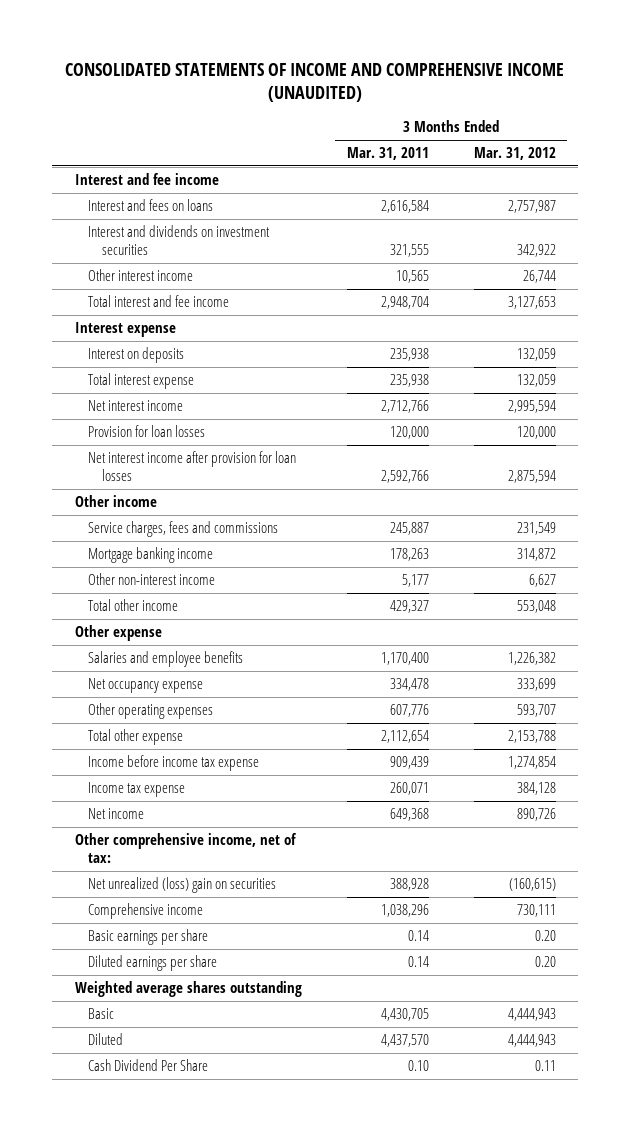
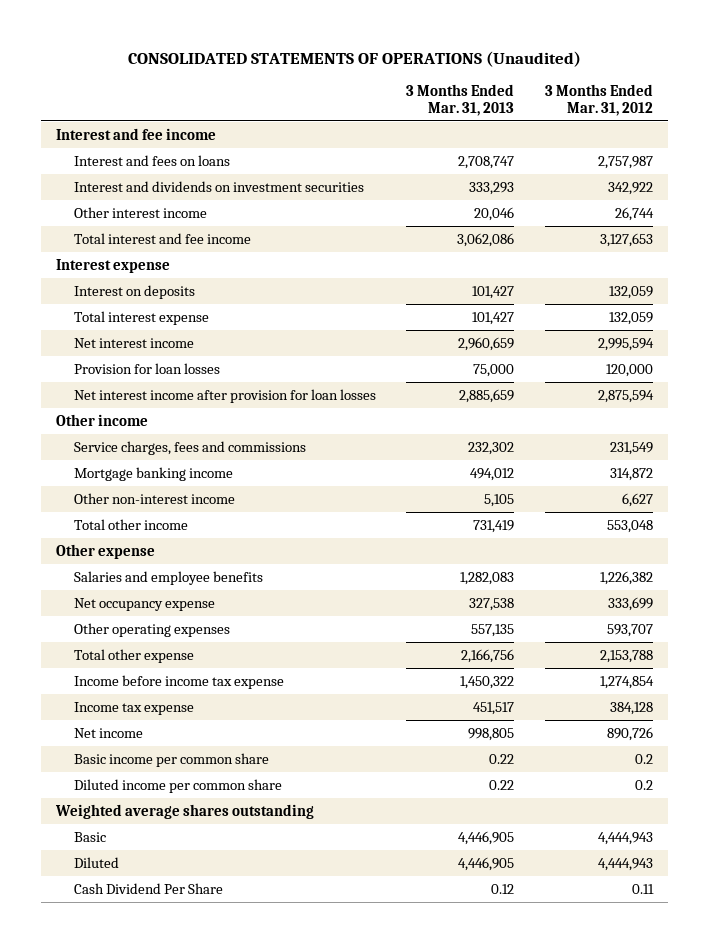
[65,62,565,103] CONSOLIDATED STATEMENTS OF INCOME AND COMPREHENSIVE INCOME (UNAUDITED) -> [127,50,581,67] CONSOLIDATED STATEMENTS OF OPERATIONS (Unaudited)
[346,147,429,161] Mar. 31, 2011 -> none
none -> [406,83,515,116] 3 Months Ended Mar. 31, 2013
[74,833,297,864] Other comprehensive income, net of tax: -> none
[88,877,277,894] Net unrealized (loss) gain on securities -> none
[88,903,204,920] Comprehensive income -> none
[88,929,209,946] Basic earnings per share -> [73,752,269,767] Basic income per common share
[534,930,556,942] 0.20 -> [634,753,653,764] 0.2
[88,955,218,972] Diluted earnings per share -> [73,778,282,793] Diluted income per common share
[534,956,556,968] 0.20 -> [634,779,653,790] 0.2

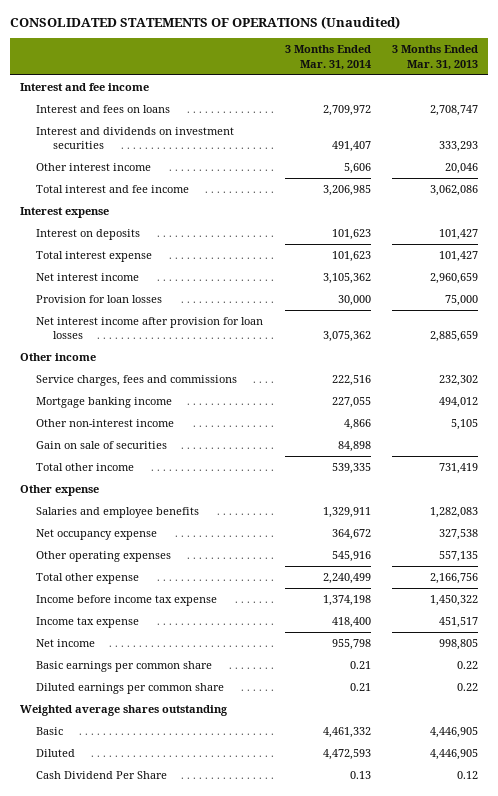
[544,83,653,116] 3 Months Ended Mar. 31, 2012 -> none
none -> [284,45,371,70] 3 Months Ended Mar. 31, 2014
none -> [36,441,168,450] Gain on sale of securities
[73,752,269,767] Basic income per common share -> [36,661,213,673] Basic earnings per common share
[73,778,282,793] Diluted income per common share -> [36,683,225,695] Diluted earnings per common share

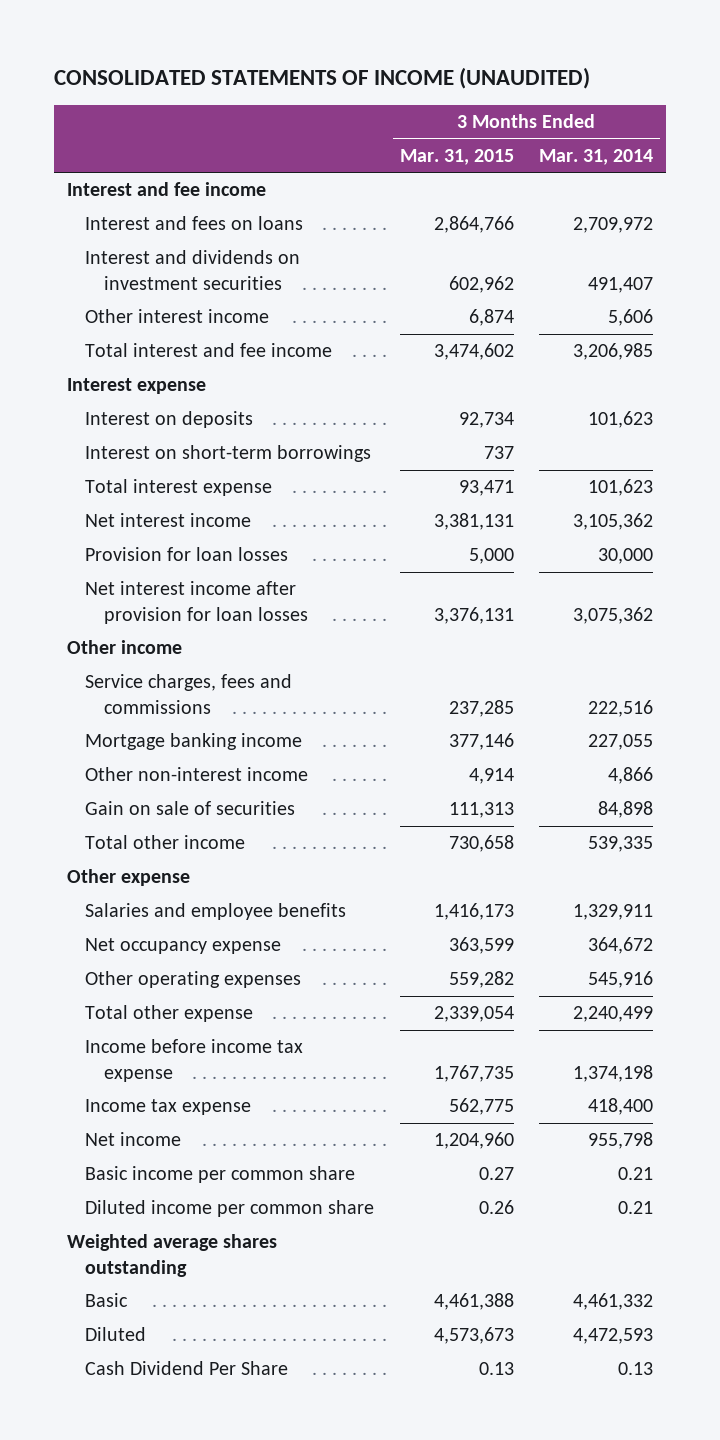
[9,16,400,30] CONSOLIDATED STATEMENTS OF OPERATIONS (Unaudited) -> [54,66,591,89] CONSOLIDATED STATEMENTS OF INCOME (UNAUDITED)
[391,45,478,70] 3 Months Ended Mar. 31, 2013 -> none
none -> [399,148,514,165] Mar. 31, 2015
none -> [85,445,372,463] Interest on short-term borrowings
[36,661,213,673] Basic earnings per common share -> [85,1166,356,1184] Basic income per common share
[36,683,225,695] Diluted earnings per common share -> [85,1200,375,1218] Diluted income per common share

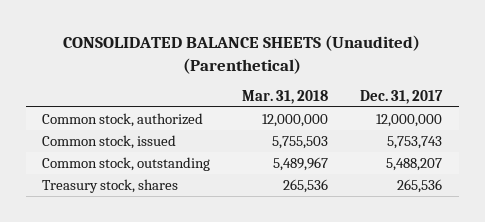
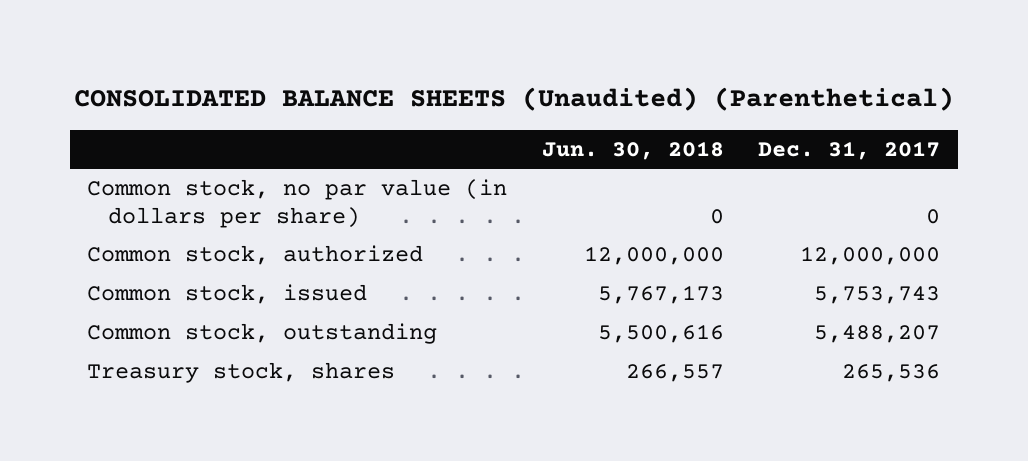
[242,89,329,104] Mar. 31, 2018 -> none
none -> [541,140,724,160] Jun. 30, 2018
none -> [87,179,508,228] Common stock, no par value (in dollars per share)

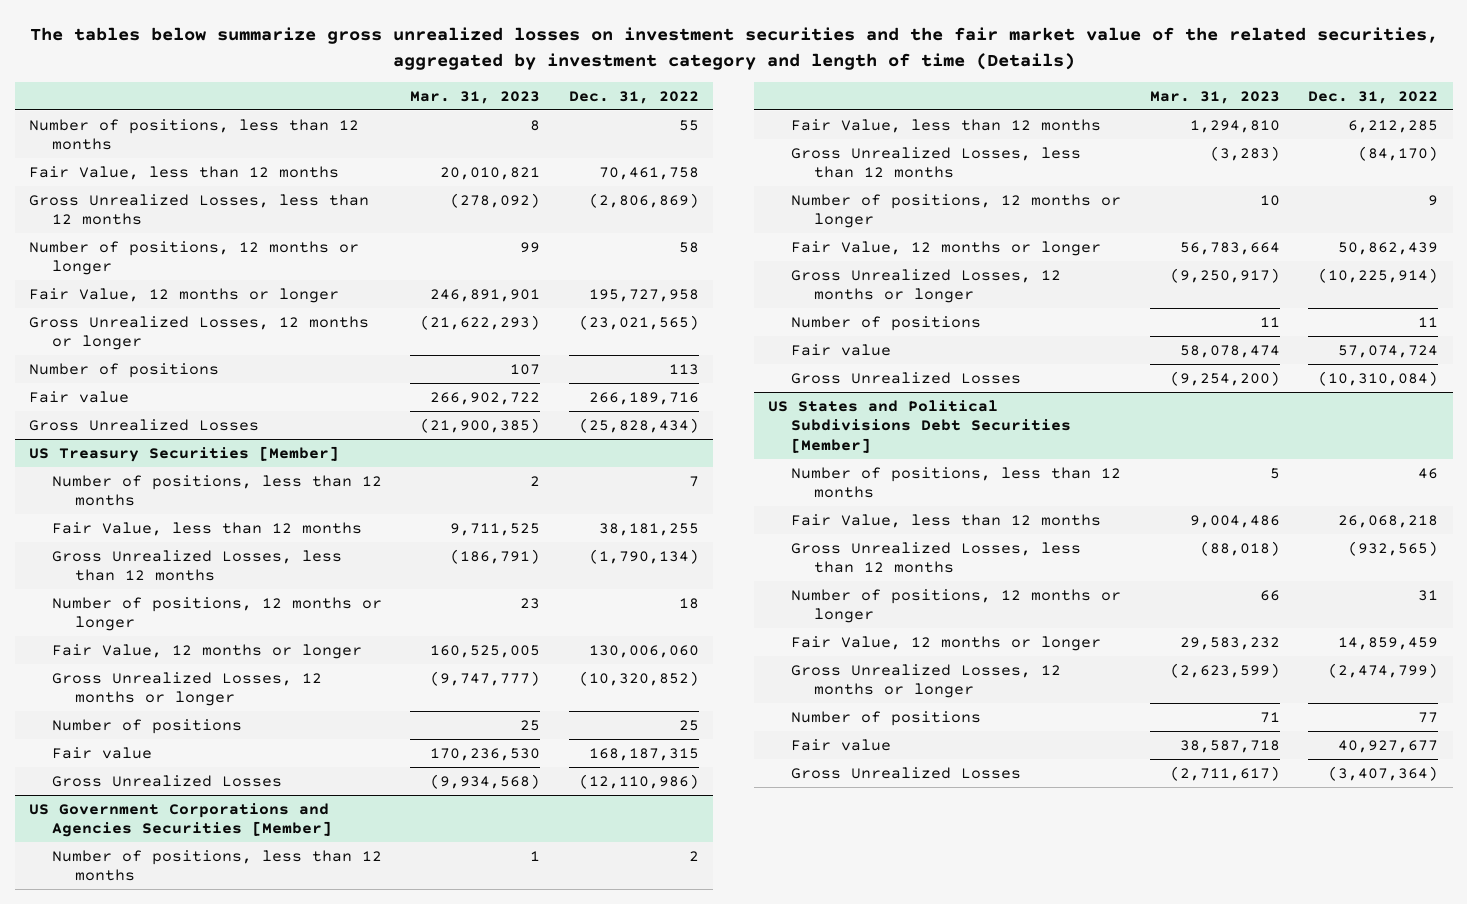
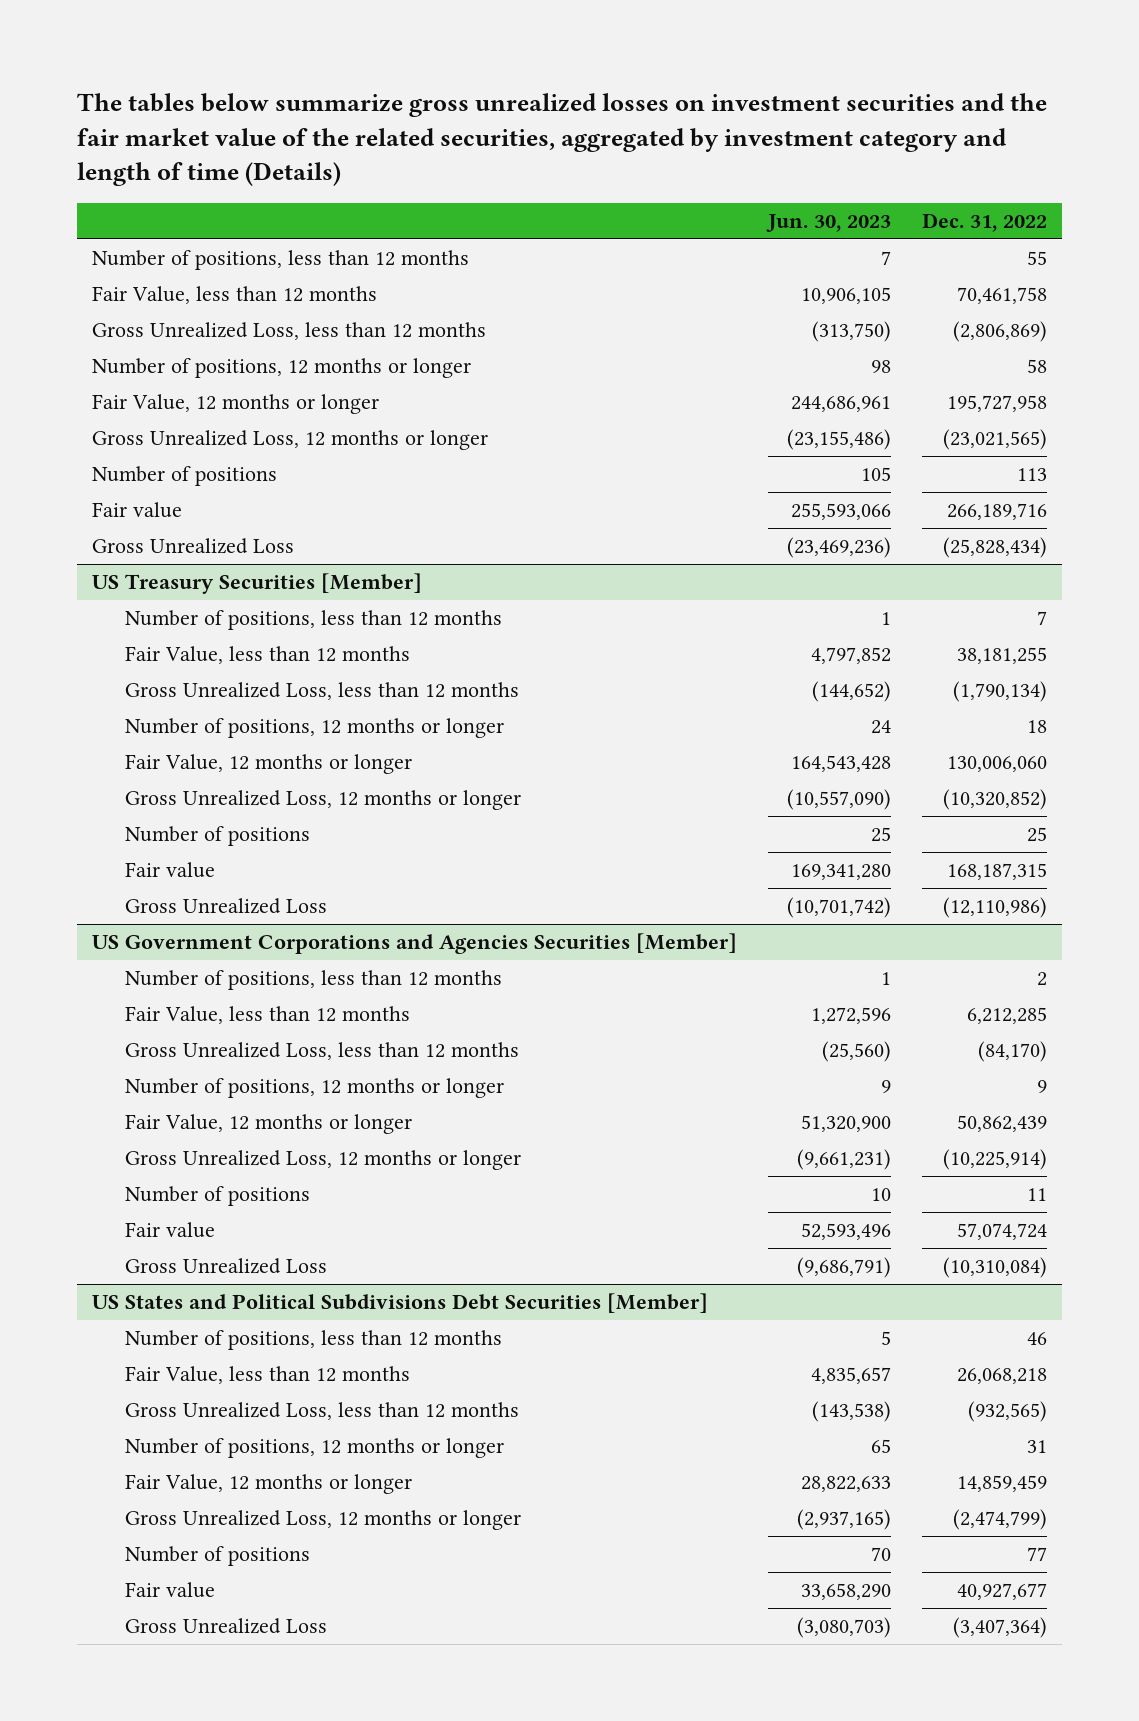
[410,90,541,104] Mar. 31, 2023 -> none
none -> [765,213,891,232] Jun. 30, 2023
[29,193,370,226] Gross Unrealized Losses, less than 12 months -> [92,322,487,341] Gross Unrealized Loss, less than 12 months
[29,315,370,351] Gross Unrealized Losses, 12 months or longer -> [92,430,489,451] Gross Unrealized Loss, 12 months or longer
[29,418,260,431] Gross Unrealized Losses -> [92,538,295,555] Gross Unrealized Loss
[51,549,342,582] Gross Unrealized Losses, less than 12 months -> [125,682,520,701] Gross Unrealized Loss, less than 12 months
[51,671,322,707] Gross Unrealized Losses, 12 months or longer -> [125,790,522,811] Gross Unrealized Loss, 12 months or longer
[51,774,282,787] Gross Unrealized Losses -> [125,898,328,915] Gross Unrealized Loss
[791,146,1082,179] Gross Unrealized Losses, less than 12 months -> [125,1042,520,1061] Gross Unrealized Loss, less than 12 months
[791,268,1062,304] Gross Unrealized Losses, 12 months or longer -> [125,1150,522,1171] Gross Unrealized Loss, 12 months or longer
[791,371,1022,384] Gross Unrealized Losses -> [125,1258,328,1275] Gross Unrealized Loss
[791,541,1082,574] Gross Unrealized Losses, less than 12 months -> [125,1402,520,1421] Gross Unrealized Loss, less than 12 months
[791,663,1062,699] Gross Unrealized Losses, 12 months or longer -> [125,1510,522,1531] Gross Unrealized Loss, 12 months or longer
[791,766,1022,779] Gross Unrealized Losses -> [125,1618,328,1635] Gross Unrealized Loss

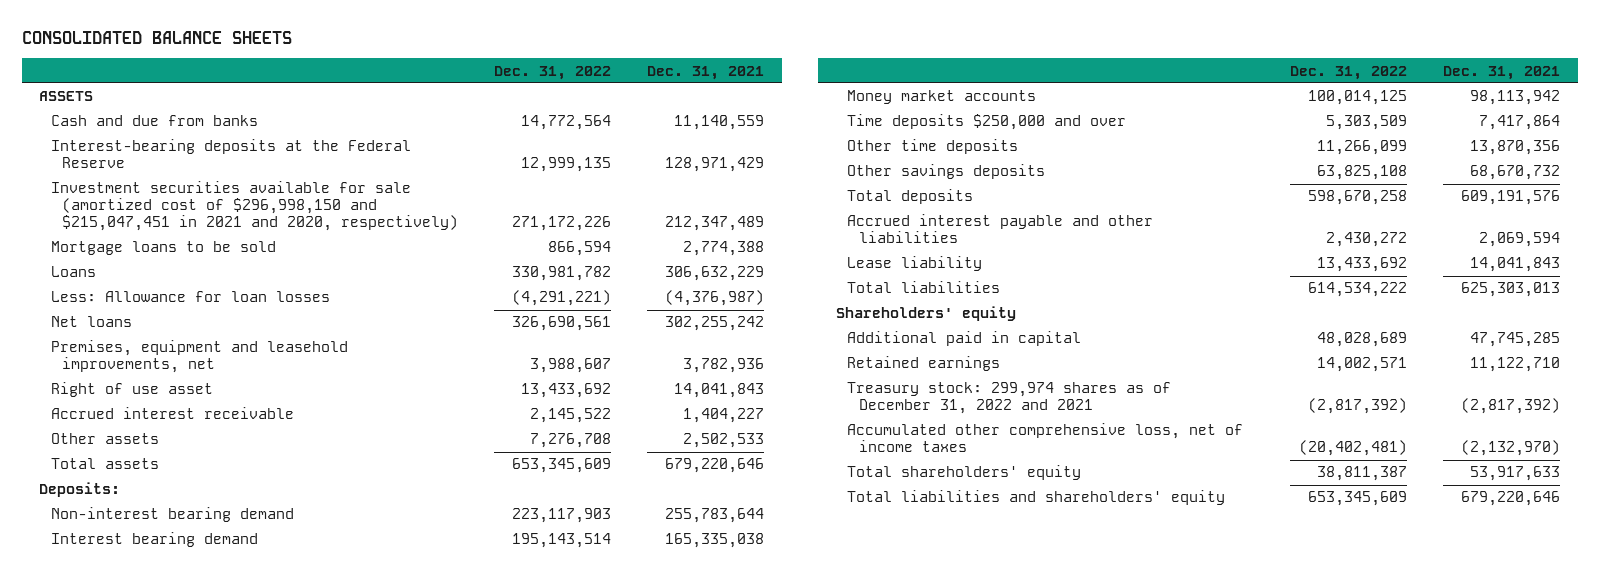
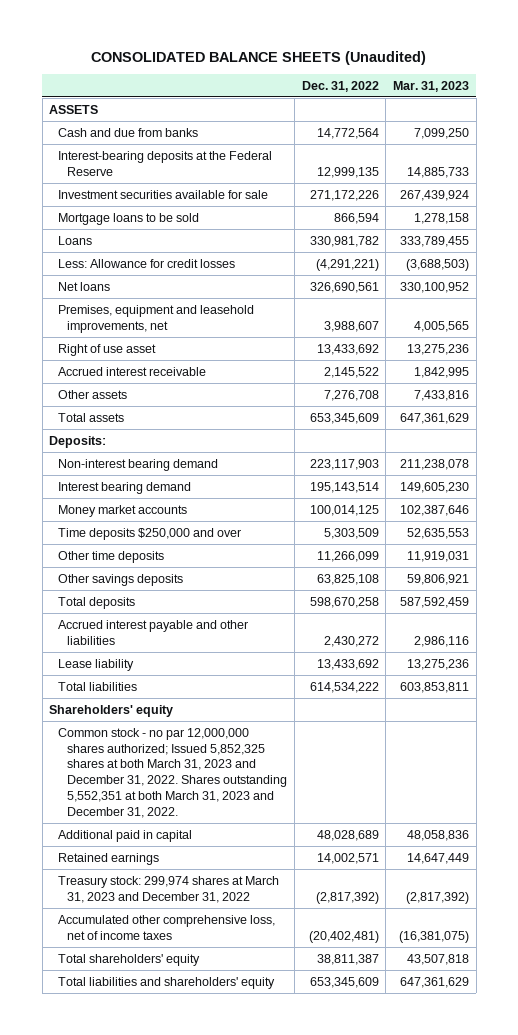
[21,30,292,44] CONSOLIDATED BALANCE SHEETS -> [91,50,427,65] CONSOLIDATED BALANCE SHEETS (Unaudited)
[646,65,764,80] Dec. 31, 2021 -> none
none -> [393,80,470,92] Mar. 31, 2023
[50,181,459,232] Investment securities available for sale (amortized cost of $296,998,150 and $215,047,451 in 2021 and 2020, respectively) -> [58,189,269,199] Investment securities available for sale
[50,291,330,303] Less: Allowance for loan losses -> [58,258,236,268] Less: Allowance for credit losses
none -> [58,727,288,819] Common stock - no par 12,000,000 shares authorized; Issued 5,852,325 shares at both March 31, 2023 and December 31, 2022. Shares outstanding 5,552,351 at both March 31, 2023 and December 31, 2022.
[847,382,1172,415] Treasury stock: 299,974 shares as of December 31, 2022 and 2021 -> [58,875,280,903] Treasury stock: 299,974 shares at March 31, 2023 and December 31, 2022

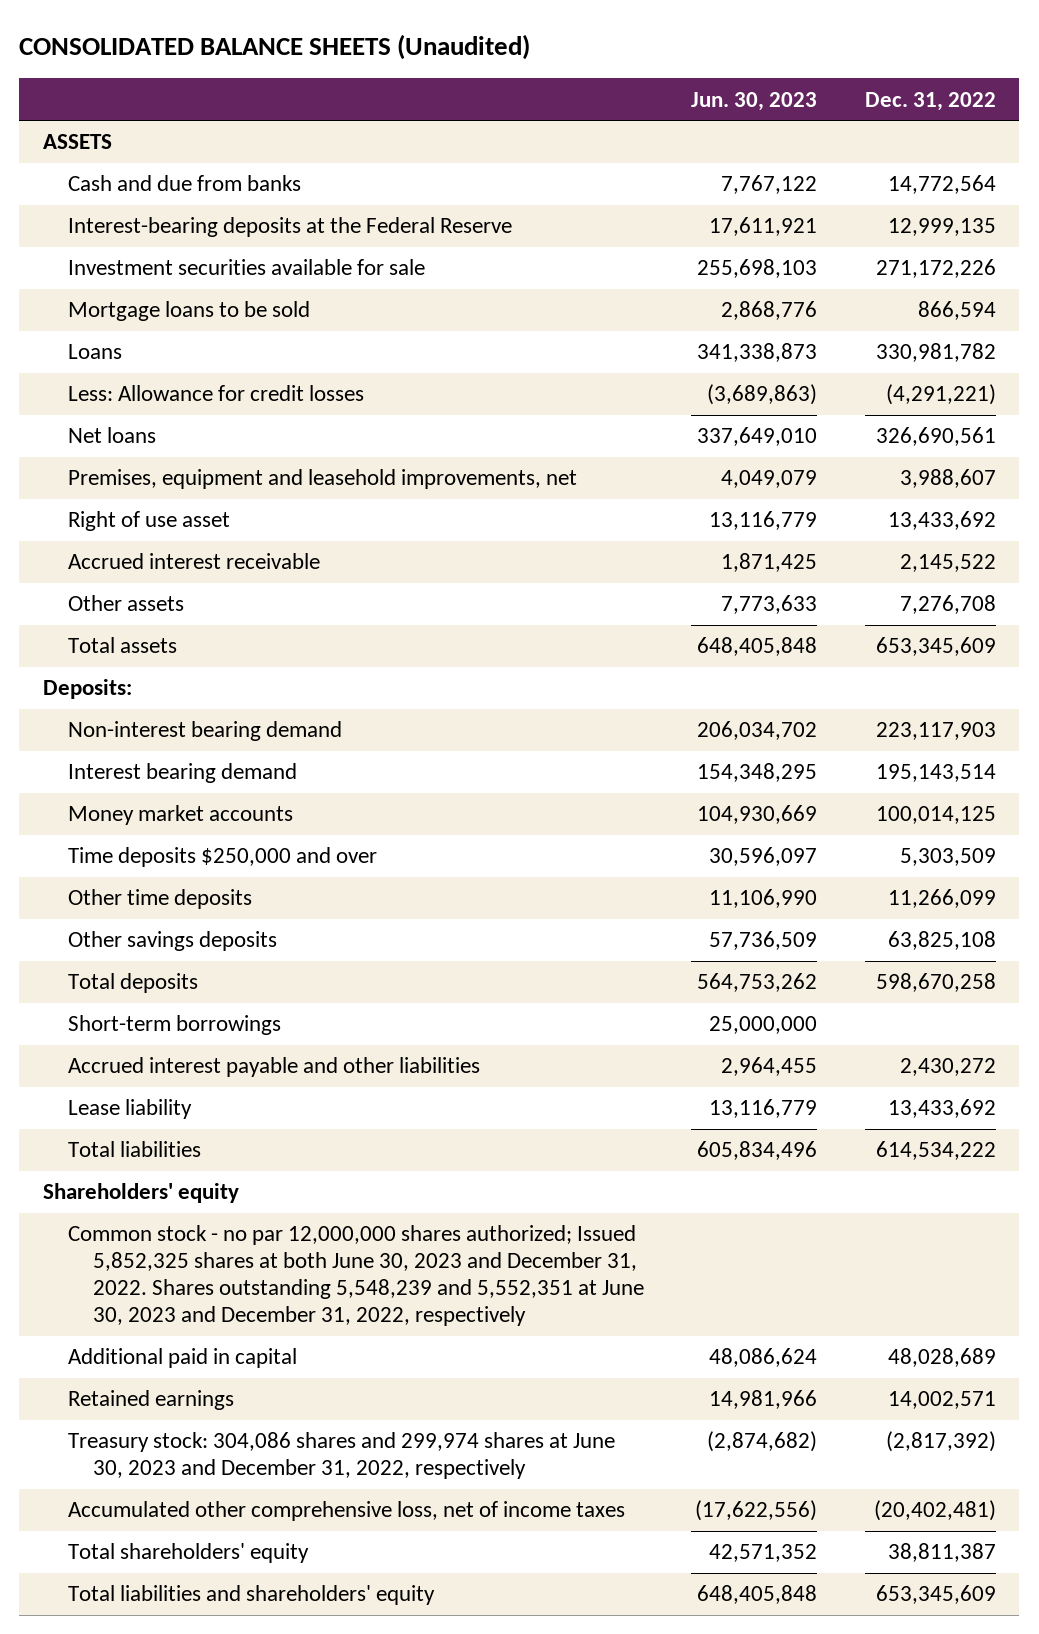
[393,80,470,92] Mar. 31, 2023 -> none
none -> [691,91,818,111] Jun. 30, 2023
none -> [67,1015,281,1036] Short-term borrowings
[58,727,288,819] Common stock - no par 12,000,000 shares authorized; Issued 5,852,325 shares at both March 31, 2023 and December 31, 2022. Shares outstanding 5,552,351 at both March 31, 2023 and December 31, 2022. -> [67,1225,644,1327] Common stock - no par 12,000,000 shares authorized; Issued 5,852,325 shares at both June 30, 2023 and December 31, 2022. Shares outstanding 5,548,239 and 5,552,351 at June 30, 2023 and December 31, 2022, respectively
[58,875,280,903] Treasury stock: 299,974 shares at March 31, 2023 and December 31, 2022 -> [67,1432,615,1480] Treasury stock: 304,086 shares and 299,974 shares at June 30, 2023 and December 31, 2022, respectively

